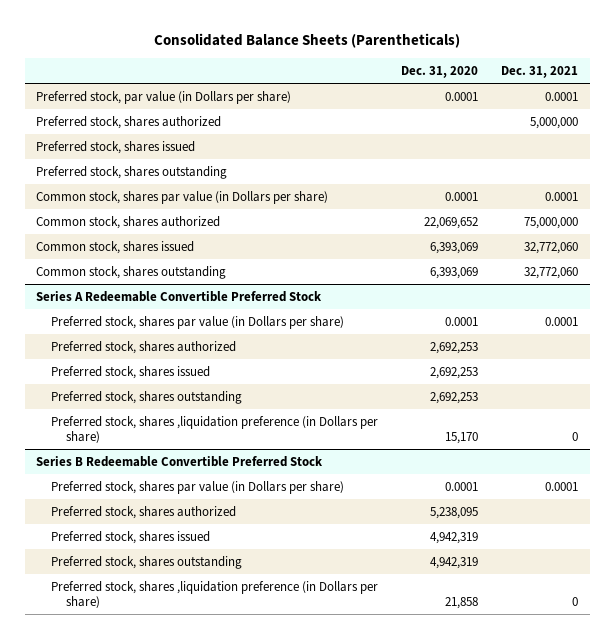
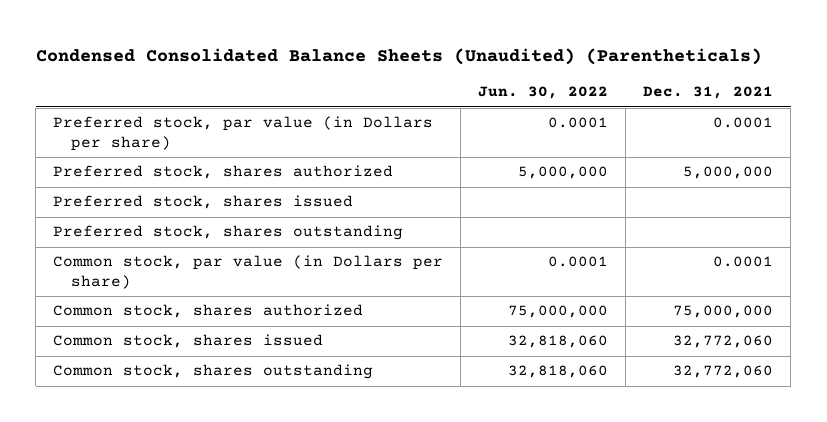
[154,32,461,48] Consolidated Balance Sheets (Parentheticals) -> [35,47,762,65] Condensed Consolidated Balance Sheets (Unaudited) (Parentheticals)
[401,65,479,78] Dec. 31, 2020 -> none
none -> [478,86,609,100] Jun. 30, 2022
[36,190,329,204] Common stock, shares par value (in Dollars per share) -> [53,255,444,290] Common stock, par value (in Dollars per share)
[36,290,323,302] Series A Redeemable Convertible Preferred Stock -> none
[51,315,345,329] Preferred stock, shares par value (in Dollars per share) -> none
[51,340,237,354] Preferred stock, shares authorized -> none
[51,365,211,379] Preferred stock, shares issued -> none
[51,390,243,404] Preferred stock, shares outstanding -> none
[51,415,379,443] Preferred stock, shares ,liquidation preference (in Dollars per share) -> none
[36,455,324,467] Series B Redeemable Convertible Preferred Stock -> none
[51,480,345,494] Preferred stock, shares par value (in Dollars per share) -> none
[51,505,237,519] Preferred stock, shares authorized -> none
[51,530,211,544] Preferred stock, shares issued -> none
[51,555,243,569] Preferred stock, shares outstanding -> none
[51,580,379,608] Preferred stock, shares ,liquidation preference (in Dollars per share) -> none

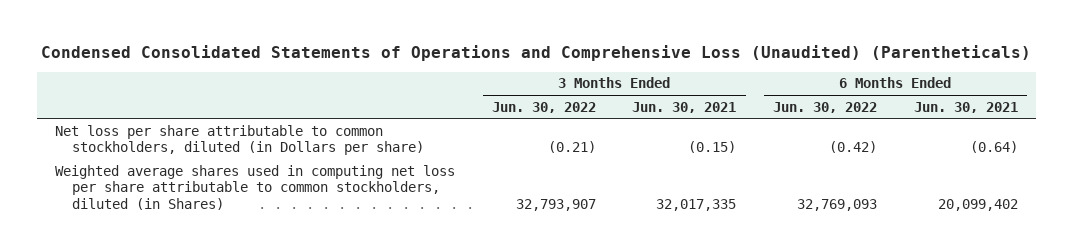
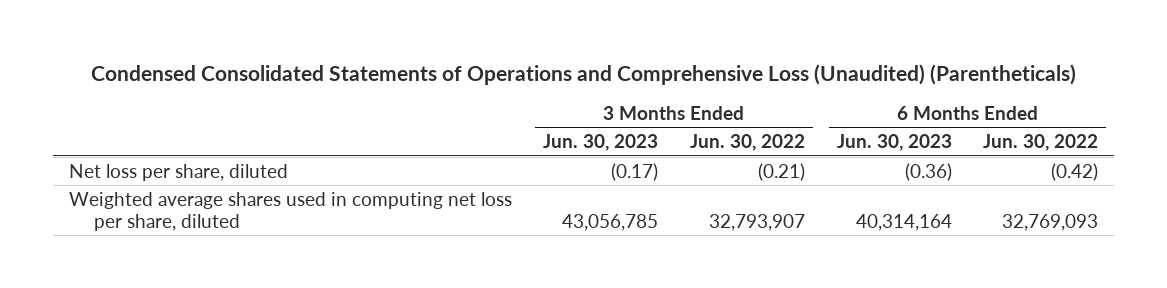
[632,101,737,113] Jun. 30, 2021 -> none
[913,101,1018,113] Jun. 30, 2021 -> none
none -> [543,134,659,152] Jun. 30, 2023
none -> [836,134,952,152] Jun. 30, 2023
[55,124,424,156] Net loss per share attributable to common stockholders, diluted (in Dollars per share) -> [68,163,288,181] Net loss per share, diluted
[55,164,456,210] Weighted average shares used in computing net loss per share attributable to common stockholders, diluted (in Shares) -> [68,191,512,231] Weighted average shares used in computing net loss per share, diluted

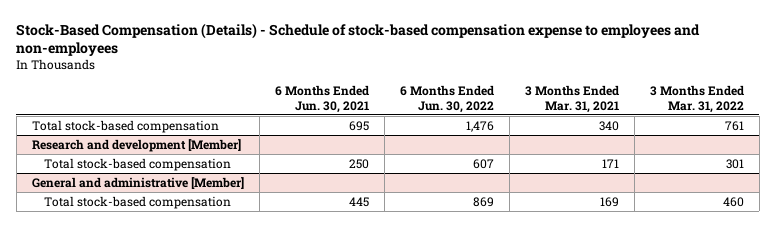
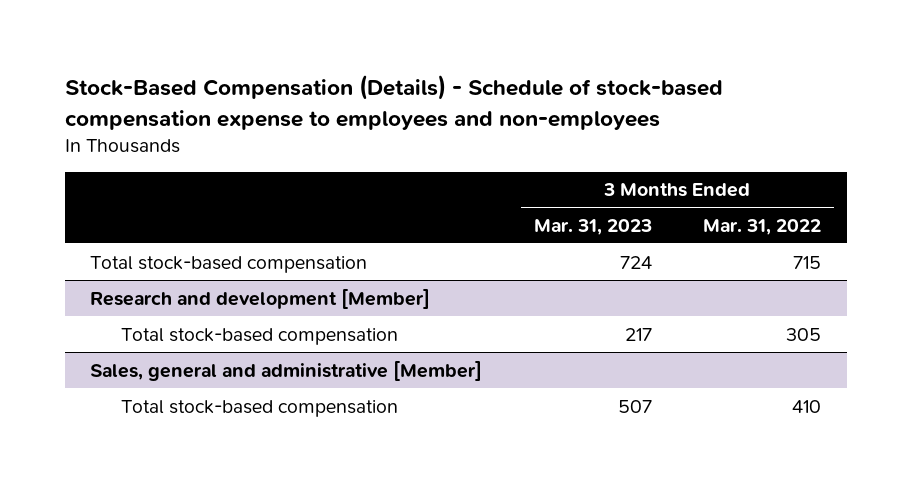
[274,85,369,113] 6 Months Ended Jun. 30, 2021 -> none
[399,85,494,113] 6 Months Ended Jun. 30, 2022 -> none
[524,85,619,113] 3 Months Ended Mar. 31, 2021 -> none
none -> [533,218,652,235] Mar. 31, 2023
[724,120,744,131] 761 -> [792,255,821,269] 715
[725,158,744,169] 301 -> [785,327,821,341] 305
[31,176,244,189] General and administrative [Member] -> [90,359,483,381] Sales, general and administrative [Member]
[722,196,744,207] 460 -> [791,399,821,413] 410

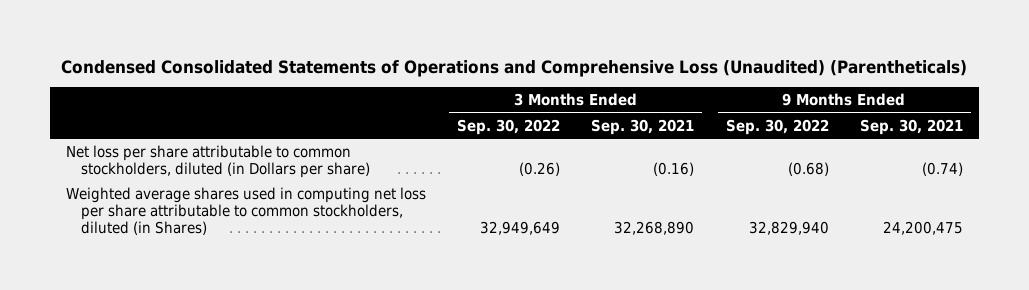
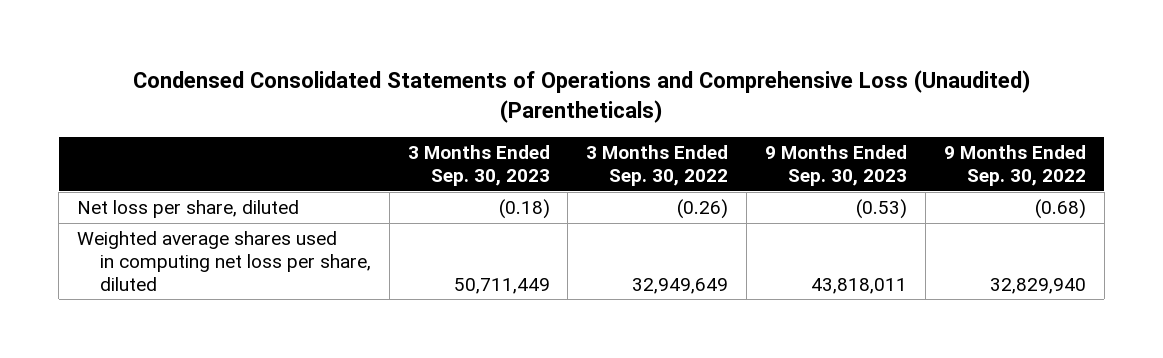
[591,118,695,135] Sep. 30, 2021 -> none
[860,118,964,135] Sep. 30, 2021 -> none
none -> [407,145,550,187] 3 Months Ended Sep. 30, 2023
none -> [765,145,908,187] 9 Months Ended Sep. 30, 2023
[65,145,371,178] Net loss per share attributable to common stockholders, diluted (in Dollars per share) -> [77,200,300,219] Net loss per share, diluted
[65,187,426,235] Weighted average shares used in computing net loss per share attributable to common stockholders, diluted (in Shares) -> [77,231,371,291] Weighted average shares used in computing net loss per share, diluted

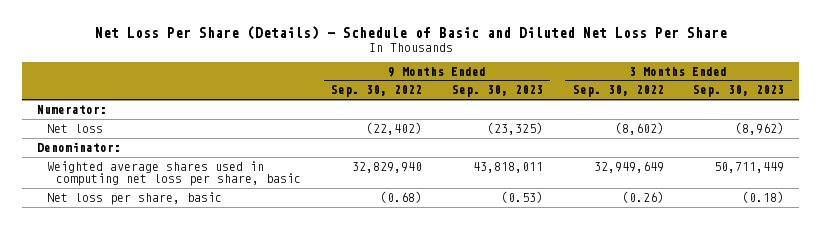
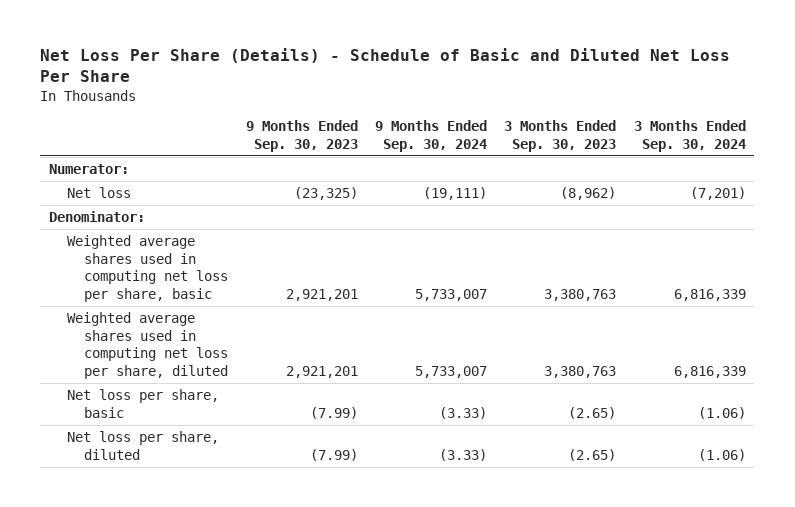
[331,85,423,98] Sep. 30, 2022 -> none
[572,85,664,98] Sep. 30, 2022 -> none
none -> [375,120,488,152] 9 Months Ended Sep. 30, 2024
none -> [633,120,746,152] 3 Months Ended Sep. 30, 2024
[472,161,543,173] 43,818,011 -> [285,288,358,301] 2,921,201
[714,161,785,173] 50,711,449 -> [544,288,617,301] 3,380,763
none -> [66,311,229,379] Weighted average shares used in computing net loss per share, diluted
[500,190,543,203] (0.53) -> [309,406,358,419] (7.99)
[742,190,785,203] (0.18) -> [568,406,617,419] (2.65)
none -> [66,430,219,460] Net loss per share, diluted

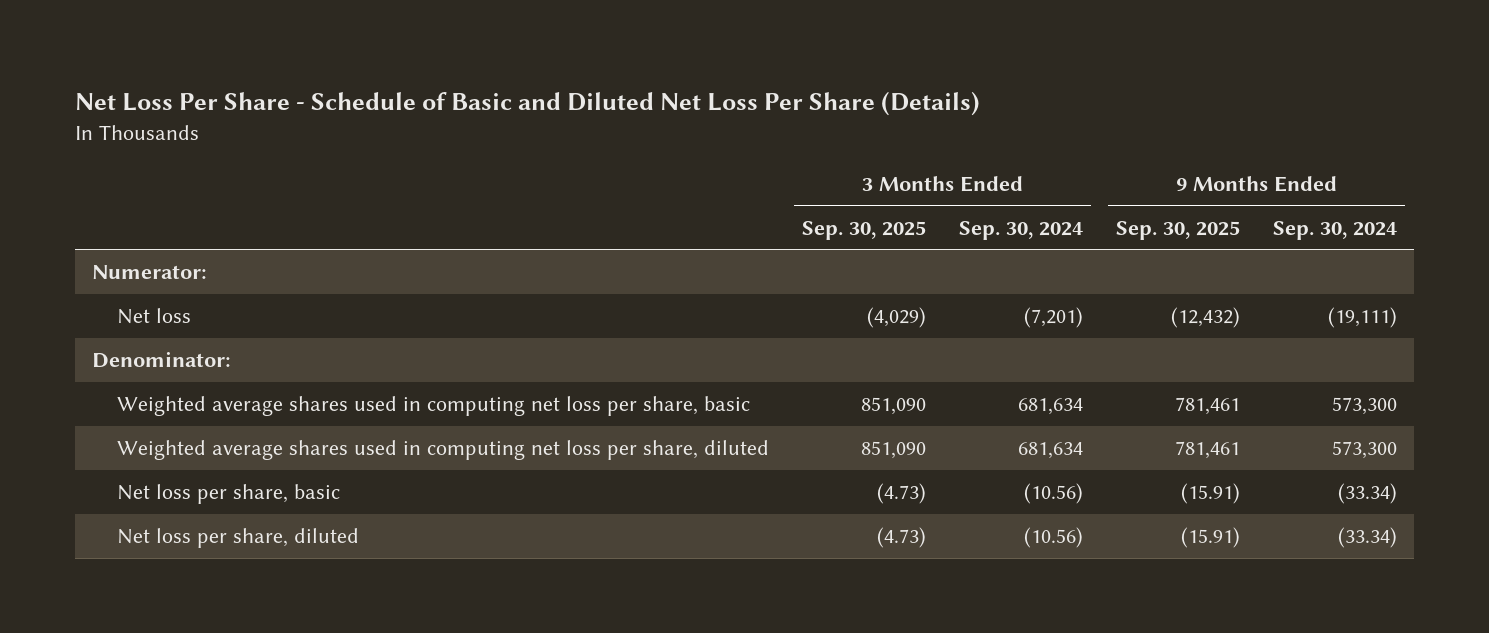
[40,48,731,83] Net Loss Per Share (Details) - Schedule of Basic and Diluted Net Loss Per Share -> [75,90,981,116] Net Loss Per Share - Schedule of Basic and Diluted Net Loss Per Share (Details)
[245,120,358,152] 9 Months Ended Sep. 30, 2023 -> none
[504,120,617,152] 3 Months Ended Sep. 30, 2023 -> none
none -> [802,220,927,240] Sep. 30, 2025
none -> [1116,220,1241,240] Sep. 30, 2025
[415,288,488,301] 5,733,007 -> [1332,397,1398,416] 573,300
[673,288,746,301] 6,816,339 -> [1018,398,1084,416] 681,634
[415,365,488,378] 5,733,007 -> [1332,441,1398,460] 573,300
[673,365,746,378] 6,816,339 -> [1018,442,1084,460] 681,634
[439,406,488,419] (3.33) -> [1338,483,1398,505] (33.34)
[697,406,746,419] (1.06) -> [1024,483,1084,505] (10.56)
[439,448,488,461] (3.33) -> [1338,527,1398,549] (33.34)
[697,448,746,461] (1.06) -> [1024,527,1084,549] (10.56)

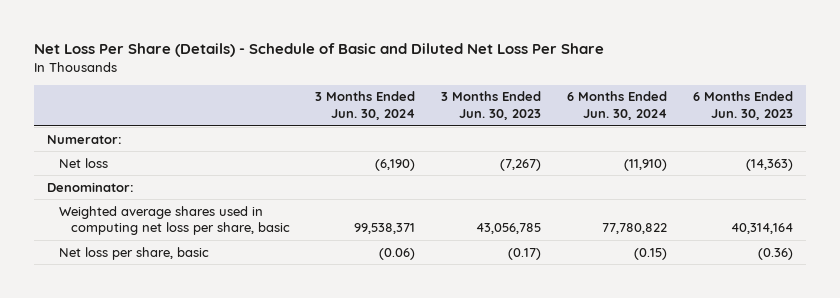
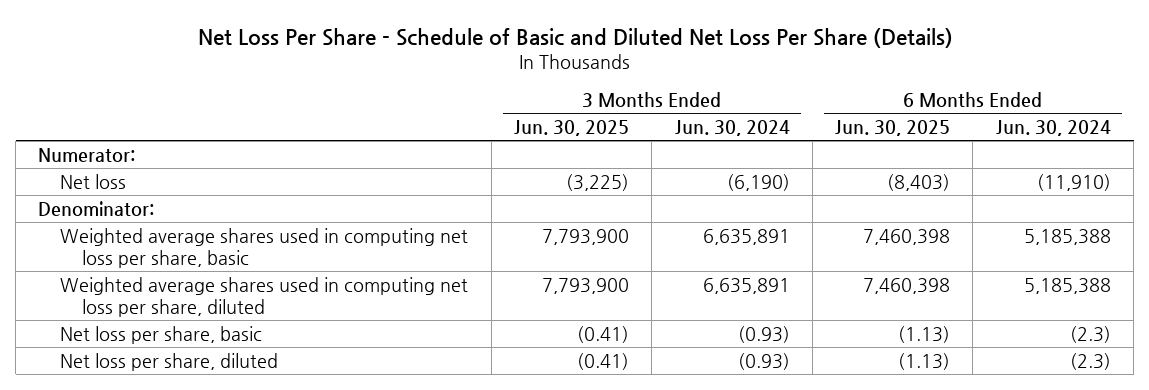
[33,43,604,58] Net Loss Per Share (Details) - Schedule of Basic and Diluted Net Loss Per Share -> [197,27,953,48] Net Loss Per Share - Schedule of Basic and Diluted Net Loss Per Share (Details)
[441,91,542,120] 3 Months Ended Jun. 30, 2023 -> none
[693,91,794,120] 6 Months Ended Jun. 30, 2023 -> none
none -> [513,120,629,137] Jun. 30, 2025
none -> [835,120,951,137] Jun. 30, 2025
[354,223,416,235] 99,538,371 -> [702,228,790,245] 6,635,891
[602,223,668,235] 77,780,822 -> [1023,228,1111,245] 5,185,388
none -> [60,276,469,317] Weighted average shares used in computing net loss per share, diluted
[379,247,416,260] (0.06) -> [737,325,790,343] (0.93)
[634,247,668,260] (0.15) -> [1069,325,1111,343] (2.3)
none -> [60,352,279,371] Net loss per share, diluted

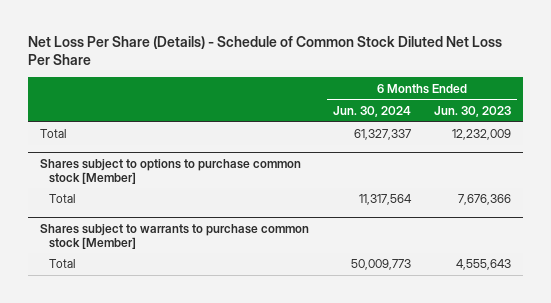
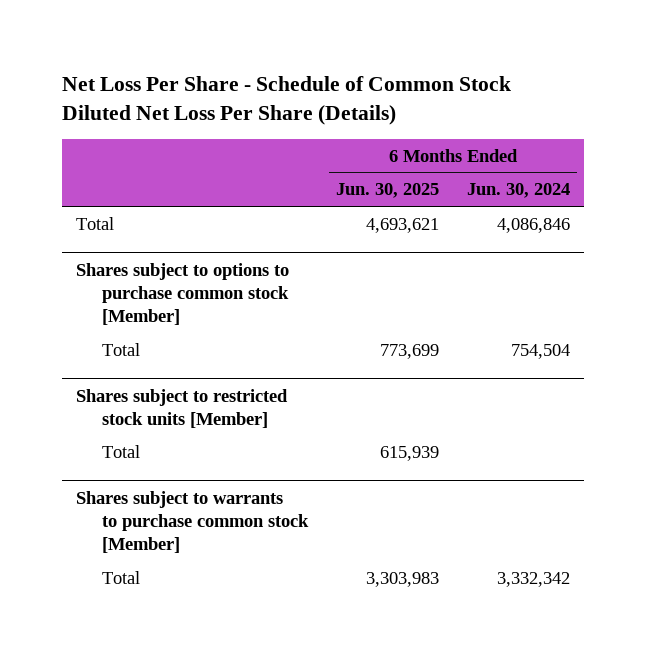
[27,35,502,66] Net Loss Per Share (Details) - Schedule of Common Stock Diluted Net Loss Per Share -> [61,75,511,125] Net Loss Per Share - Schedule of Common Stock Diluted Net Loss Per Share (Details)
[434,106,512,118] Jun. 30, 2023 -> none
none -> [335,183,439,199] Jun. 30, 2025
[353,129,411,141] 61,327,337 -> [496,217,570,233] 4,086,846
[358,194,412,206] 11,317,564 -> [510,343,570,359] 754,504
none -> [75,388,288,428] Shares subject to restricted stock units [Member]
none -> [101,444,140,458] Total
[350,259,411,271] 50,009,773 -> [496,571,570,587] 3,332,342

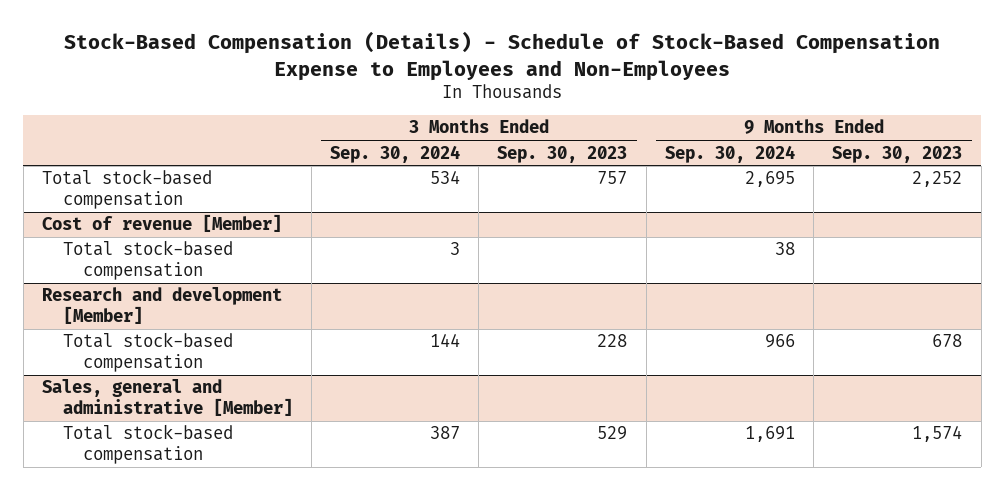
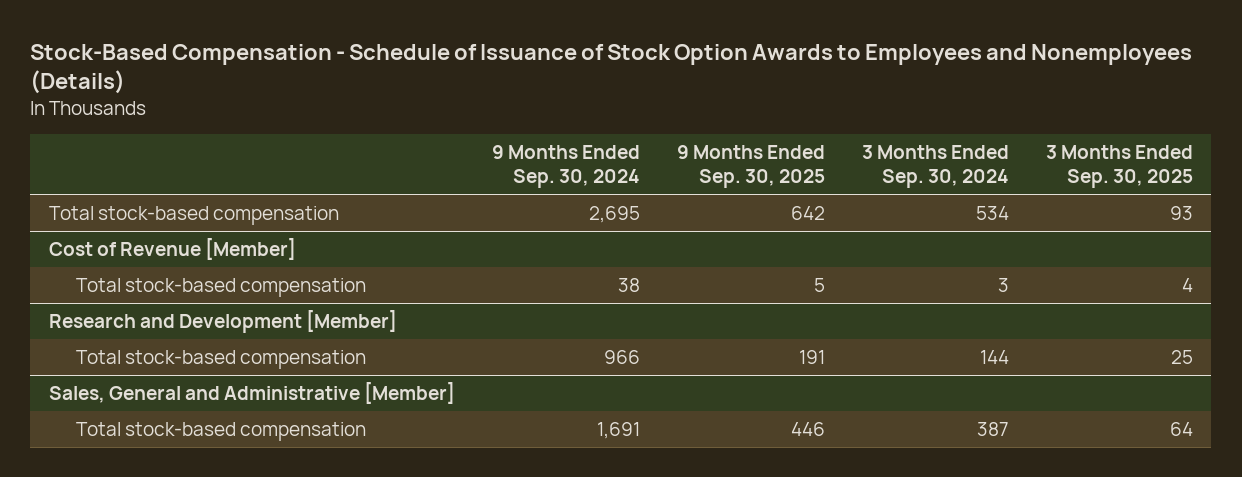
[64,31,941,81] Stock-Based Compensation (Details) - Schedule of Stock-Based Compensation Expense to Employees and Non-Employees -> [30,43,1193,95] Stock-Based Compensation - Schedule of Issuance of Stock Option Awards to Employees and Nonemployees (Details)
[497,145,628,163] Sep. 30, 2023 -> none
[832,145,963,163] Sep. 30, 2023 -> none
none -> [676,144,825,188] 9 Months Ended Sep. 30, 2025
none -> [1045,144,1193,188] 3 Months Ended Sep. 30, 2025
[42,214,283,233] Cost of revenue [Member] -> [48,237,296,260] Cost of Revenue [Member]
[42,287,283,324] Research and development [Member] -> [48,309,397,333] Research and Development [Member]
[42,379,293,416] Sales, general and administrative [Member] -> [48,381,455,404] Sales, General and Administrative [Member]

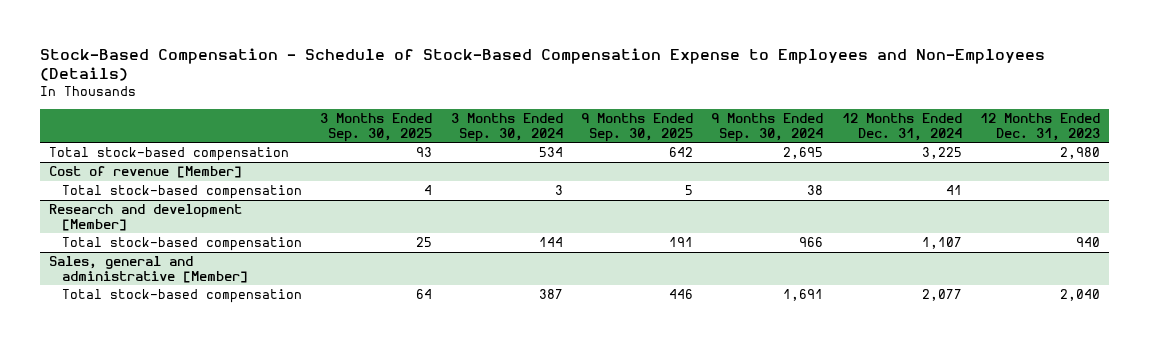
[30,43,1193,95] Stock-Based Compensation - Schedule of Issuance of Stock Option Awards to Employees and Nonemployees (Details) -> [40,47,1046,82] Stock-Based Compensation - Schedule of Stock-Based Compensation Expense to Employees and Non-Employees (Details)
none -> [841,113,962,141] 12 Months Ended Dec. 31, 2024
none -> [979,113,1100,141] 12 Months Ended Dec. 31, 2023
[48,237,296,260] Cost of Revenue [Member] -> [49,166,243,179] Cost of revenue [Member]
[48,309,397,333] Research and Development [Member] -> [49,204,243,231] Research and development [Member]
[48,381,455,404] Sales, General and Administrative [Member] -> [49,256,249,283] Sales, general and administrative [Member]

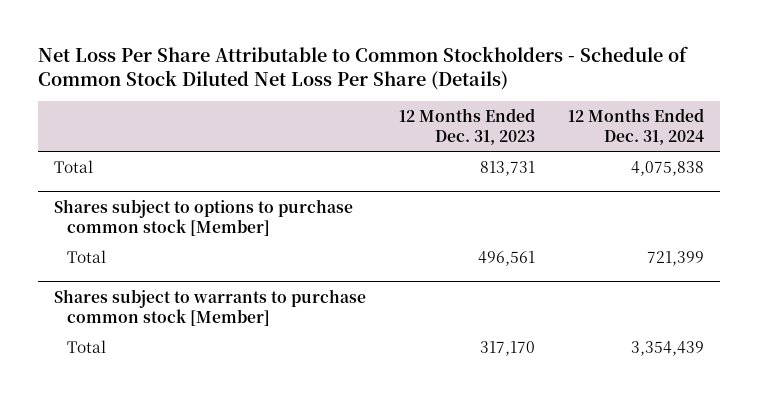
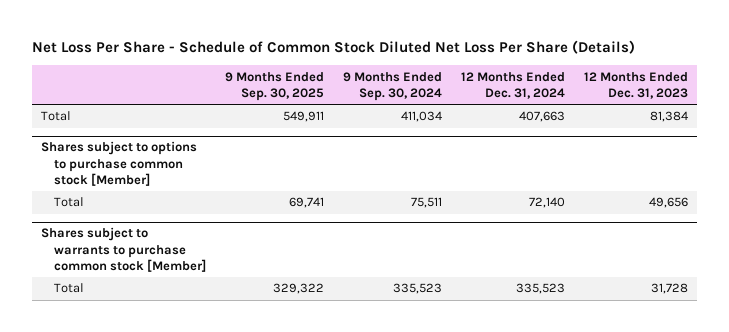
[37,45,688,90] Net Loss Per Share Attributable to Common Stockholders - Schedule of Common Stock Diluted Net Loss Per Share (Details) -> [31,40,635,55] Net Loss Per Share - Schedule of Common Stock Diluted Net Loss Per Share (Details)
none -> [224,71,324,101] 9 Months Ended Sep. 30, 2025
none -> [342,71,442,101] 9 Months Ended Sep. 30, 2024
[480,160,536,176] 813,731 -> [649,111,688,123] 81,384
[630,160,704,176] 4,075,838 -> [518,111,565,123] 407,663
[478,250,536,266] 496,561 -> [648,197,688,209] 49,656
[646,250,704,266] 721,399 -> [528,197,565,209] 72,140
[480,340,536,356] 317,170 -> [650,283,688,295] 31,728
[630,340,704,356] 3,354,439 -> [515,283,565,295] 335,523

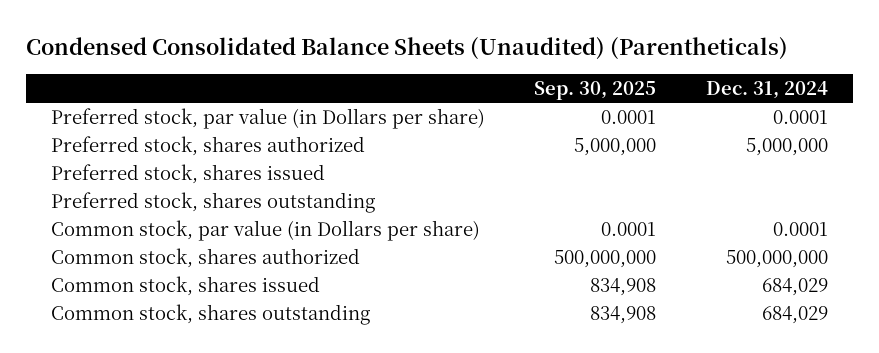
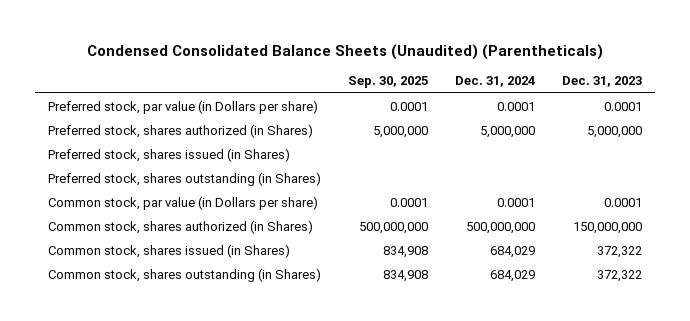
none -> [561,76,642,88] Dec. 31, 2023
[50,135,365,156] Preferred stock, shares authorized -> [48,123,314,138] Preferred stock, shares authorized (in Shares)
[50,163,325,184] Preferred stock, shares issued -> [48,147,291,162] Preferred stock, shares issued (in Shares)
[50,191,375,213] Preferred stock, shares outstanding -> [48,171,322,186] Preferred stock, shares outstanding (in Shares)
[50,247,360,268] Common stock, shares authorized -> [48,219,314,234] Common stock, shares authorized (in Shares)
[50,275,320,296] Common stock, shares issued -> [48,243,291,258] Common stock, shares issued (in Shares)
[50,303,370,325] Common stock, shares outstanding -> [48,267,322,282] Common stock, shares outstanding (in Shares)

